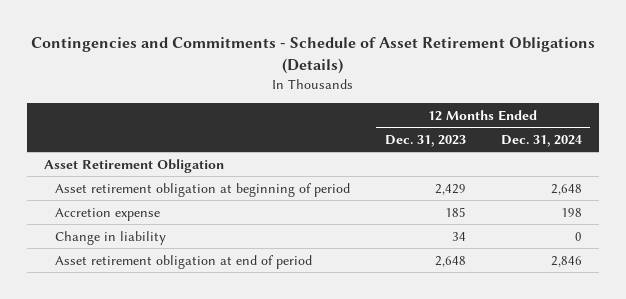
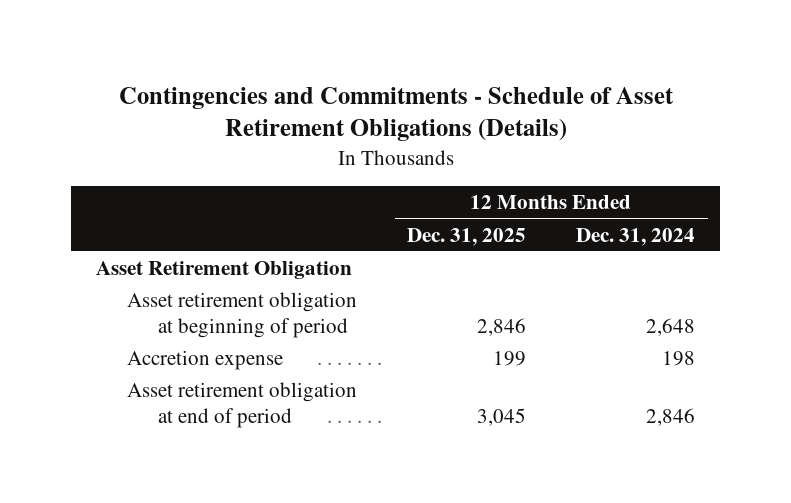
[384,134,466,147] Dec. 31, 2023 -> none
none -> [407,227,527,246] Dec. 31, 2025
[55,230,167,245] Change in liability -> none

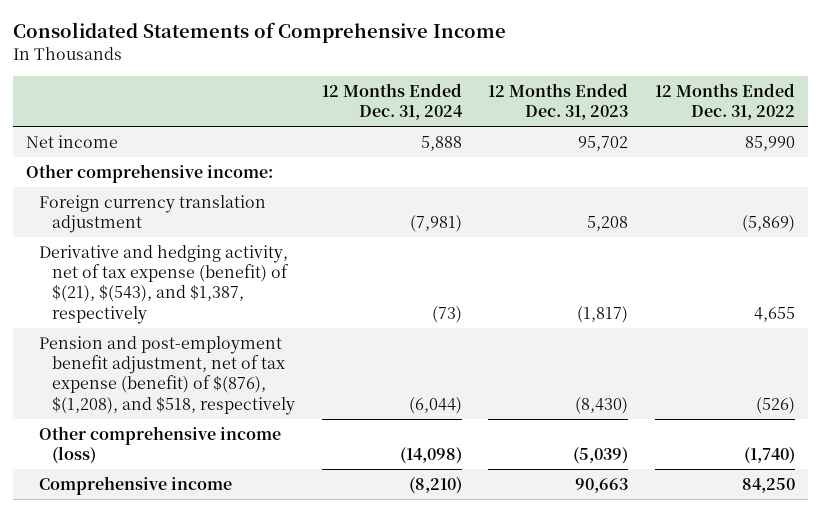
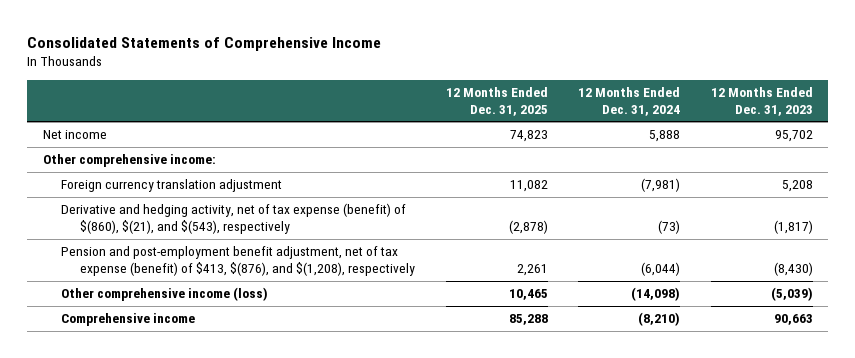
[654,82,795,121] 12 Months Ended Dec. 31, 2022 -> none
none -> [445,86,548,116] 12 Months Ended Dec. 31, 2025
[39,244,290,324] Derivative and hedging activity, net of tax expense (benefit) of $(21), $(543), and $1,387, respectively -> [61,203,407,235] Derivative and hedging activity, net of tax expense (benefit) of $(860), $(21), and $(543), respectively
[39,335,296,415] Pension and post-employment benefit adjustment, net of tax expense (benefit) of $(876), $(1,208), and $518, respectively -> [61,246,416,277] Pension and post-employment benefit adjustment, net of tax expense (benefit) of $413, $(876), and $(1,208), respectively

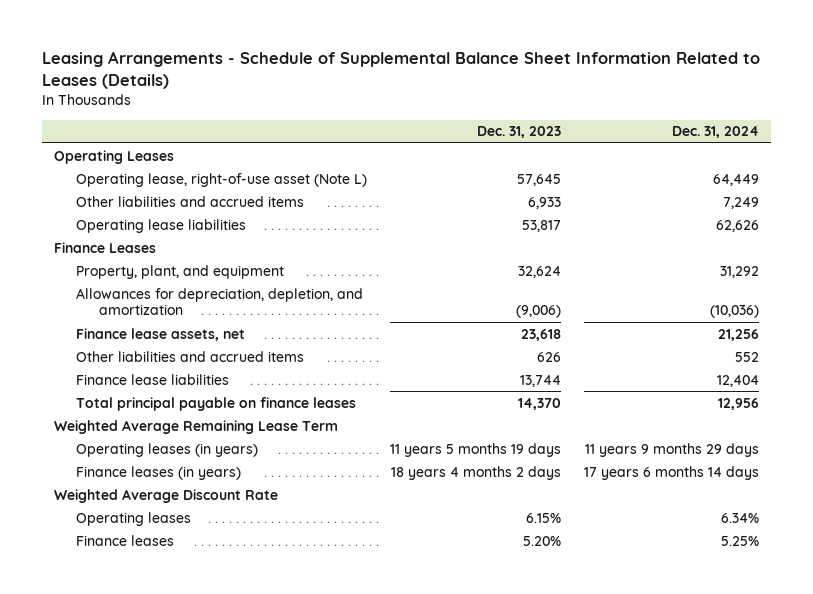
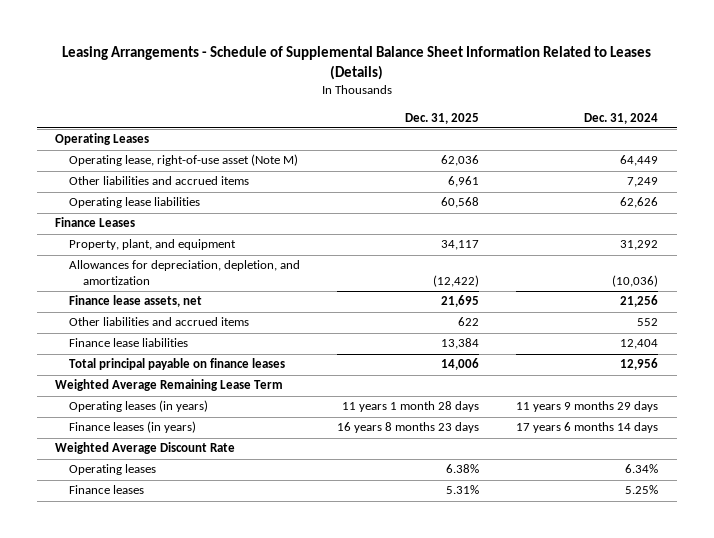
[477,126,562,139] Dec. 31, 2023 -> none
none -> [405,112,480,124] Dec. 31, 2025
[76,172,368,187] Operating lease, right-of-use asset (Note L) -> [69,154,299,167] Operating lease, right-of-use asset (Note M)

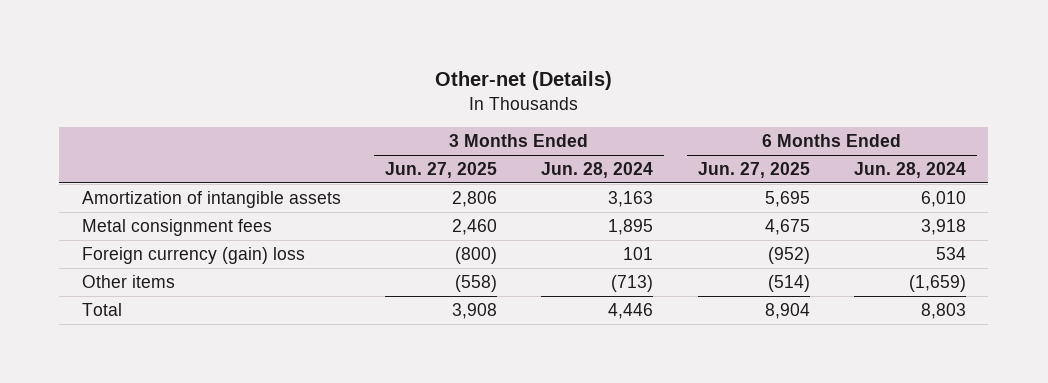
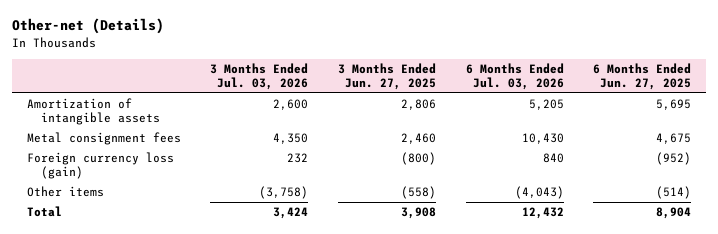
[541,161,654,178] Jun. 28, 2024 -> none
[854,161,967,178] Jun. 28, 2024 -> none
none -> [210,63,309,91] 3 Months Ended Jul. 03, 2026
none -> [465,63,564,91] 6 Months Ended Jul. 03, 2026
[81,246,305,264] Foreign currency (gain) loss -> [26,152,174,180] Foreign currency loss (gain)

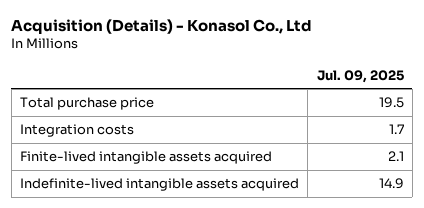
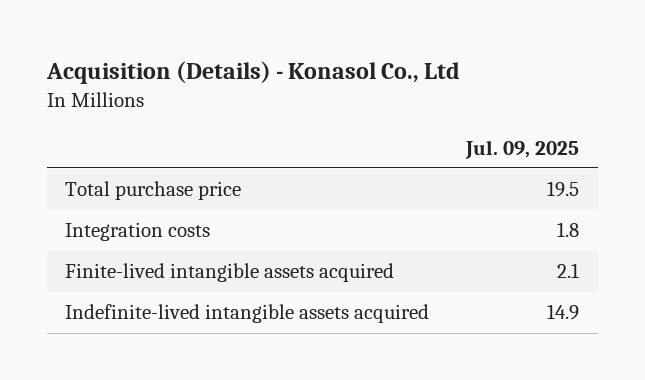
[388,124,404,135] 1.7 -> [557,222,580,238] 1.8

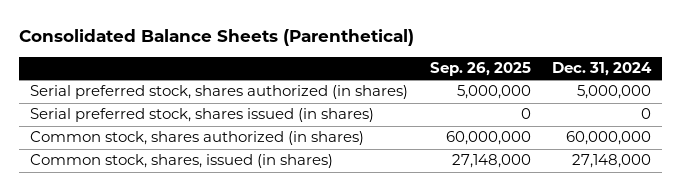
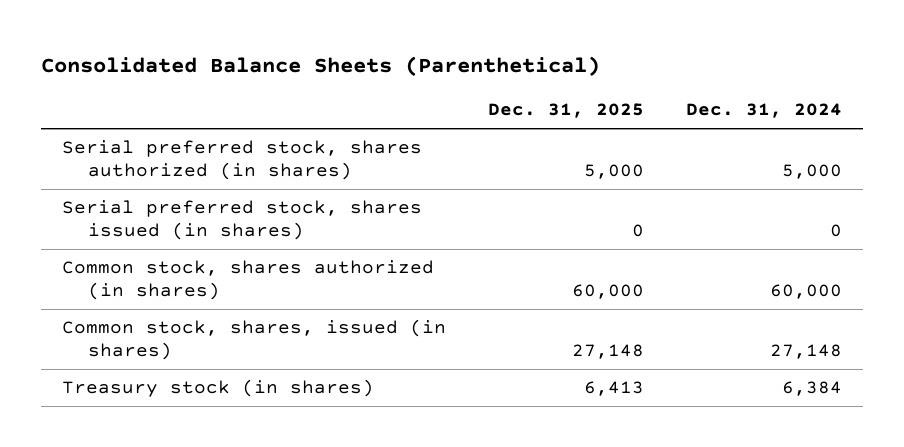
[429,62,531,77] Sep. 26, 2025 -> none
none -> [488,103,645,119] Dec. 31, 2025
[577,85,652,100] 5,000,000 -> [781,164,842,180] 5,000
[566,131,652,146] 60,000,000 -> [769,284,842,300] 60,000
[572,154,652,169] 27,148,000 -> [769,344,842,360] 27,148
none -> [62,379,375,398] Treasury stock (in shares)

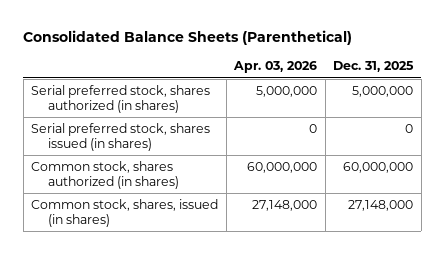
[685,103,842,119] Dec. 31, 2024 -> none
none -> [233,61,318,74] Apr. 03, 2026
[584,164,645,180] 5,000 -> [352,86,414,98] 5,000,000
[62,379,375,398] Treasury stock (in shares) -> none
[572,284,645,300] 60,000 -> [343,162,414,174] 60,000,000
[572,344,645,360] 27,148 -> [348,200,414,212] 27,148,000

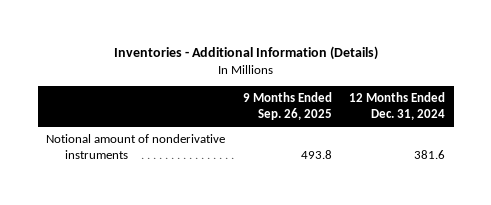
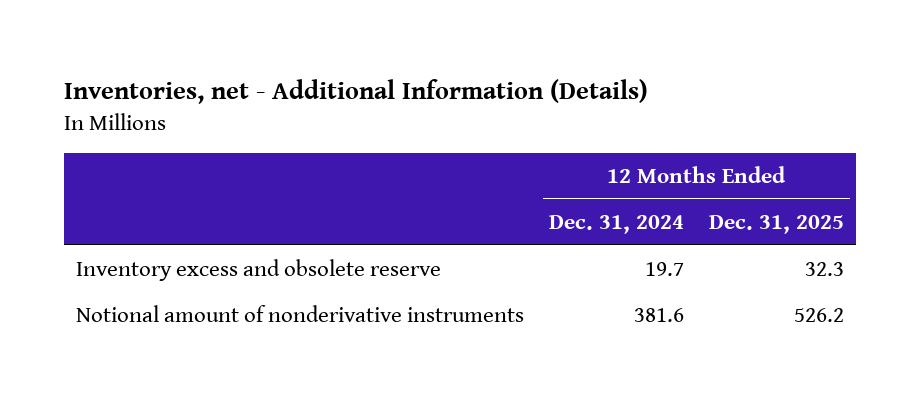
[113,45,378,60] Inventories - Additional Information (Details) -> [64,79,649,105] Inventories, net - Additional Information (Details)
[242,92,332,120] 9 Months Ended Sep. 26, 2025 -> none
none -> [708,214,844,234] Dec. 31, 2025
none -> [76,259,442,282] Inventory excess and obsolete reserve

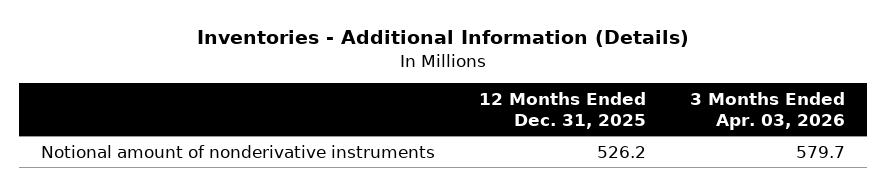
[64,79,649,105] Inventories, net - Additional Information (Details) -> [196,30,689,48] Inventories - Additional Information (Details)
[549,214,685,234] Dec. 31, 2024 -> none
none -> [689,91,845,130] 3 Months Ended Apr. 03, 2026
[76,259,442,282] Inventory excess and obsolete reserve -> none

